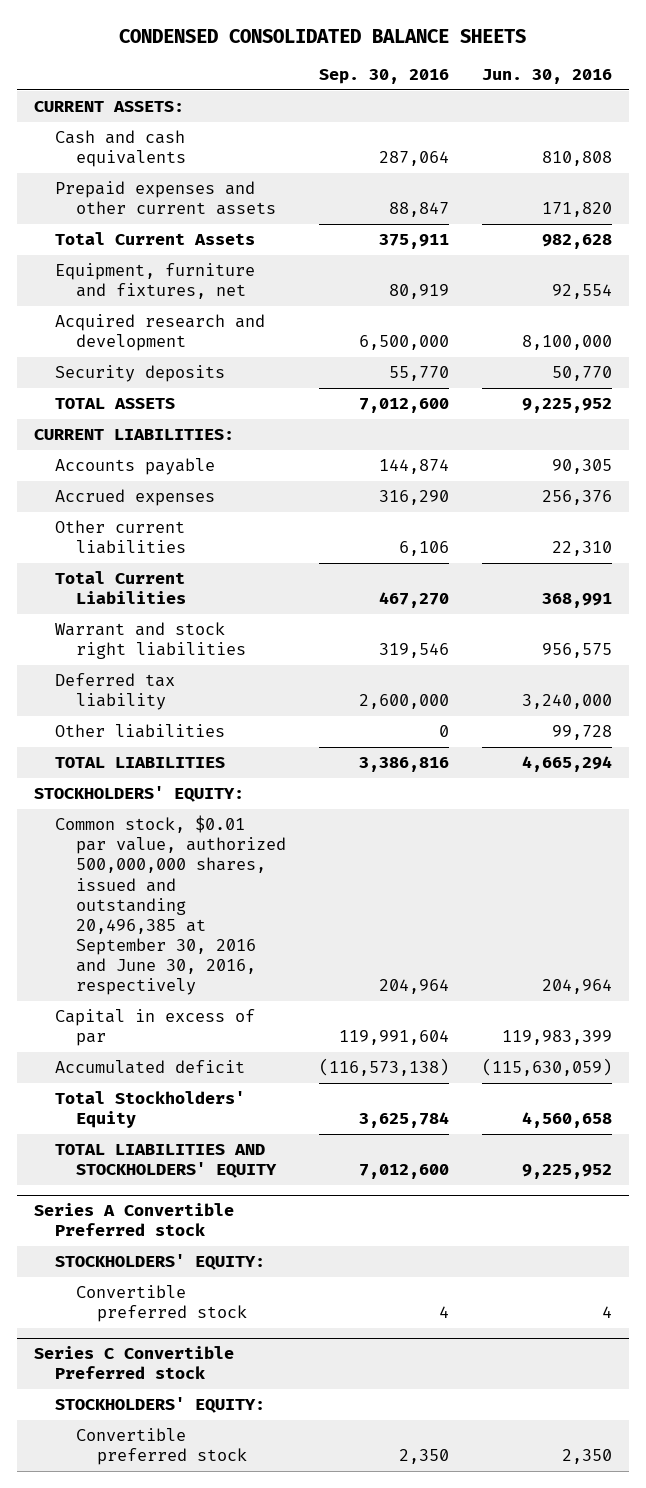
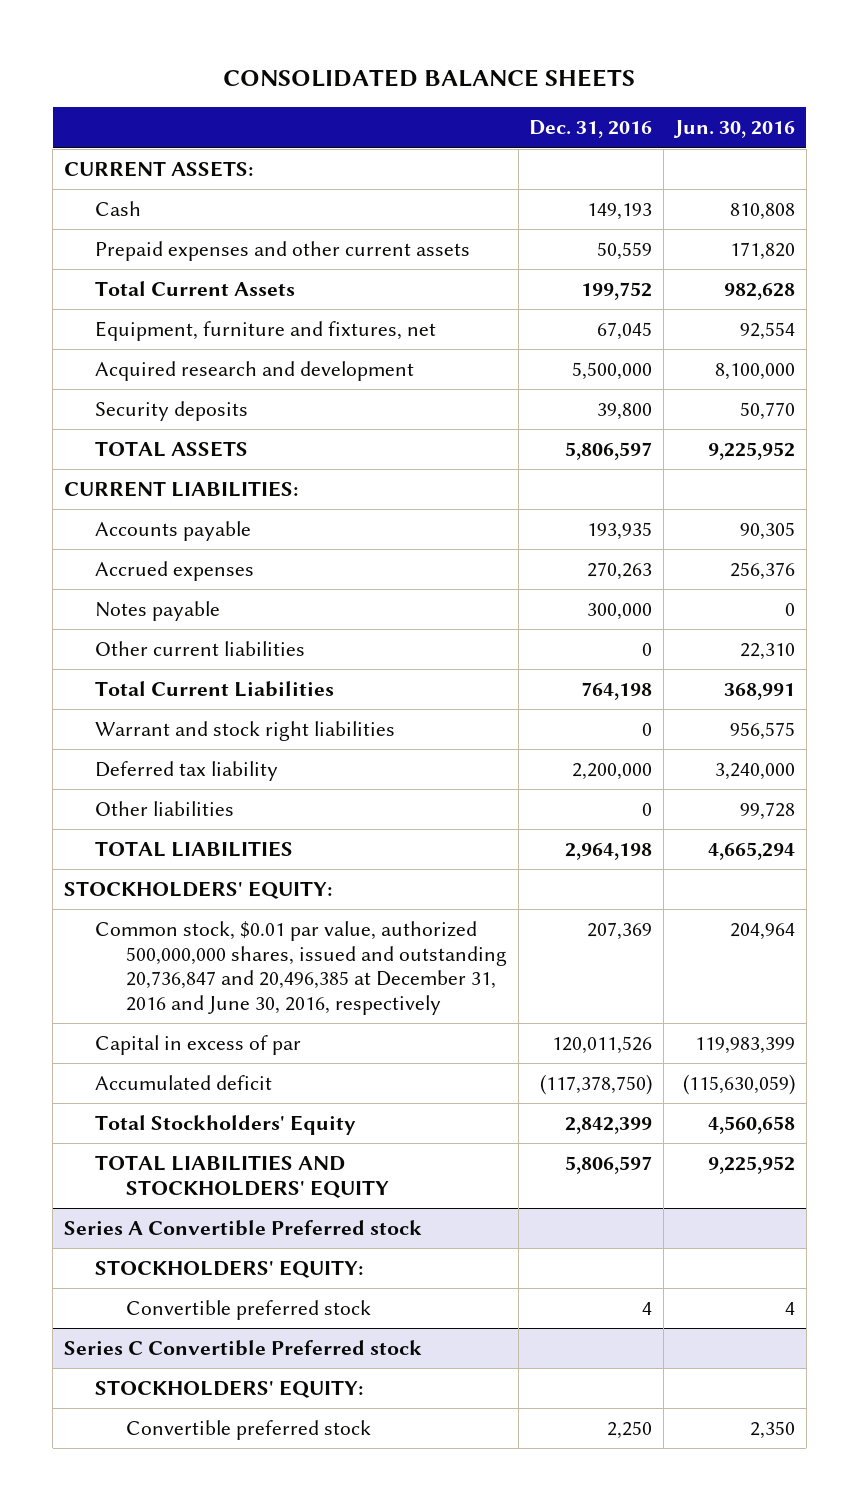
[119,28,527,43] CONDENSED CONSOLIDATED BALANCE SHEETS -> [223,68,636,87] CONSOLIDATED BALANCE SHEETS
[319,69,450,85] Sep. 30, 2016 -> none
none -> [529,120,653,139] Dec. 31, 2016
[54,130,186,168] Cash and cash equivalents -> [94,201,141,217] Cash
none -> [94,601,220,622] Notes payable
[54,815,286,996] Common stock, $0.01 par value, authorized 500,000,000 shares, issued and outstanding 20,496,385 at September 30, 2016 and June 30, 2016, respectively -> [94,921,507,1016] Common stock, $0.01 par value, authorized 500,000,000 shares, issued and outstanding 20,736,847 and 20,496,385 at December 31, 2016 and June 30, 2016, respectively

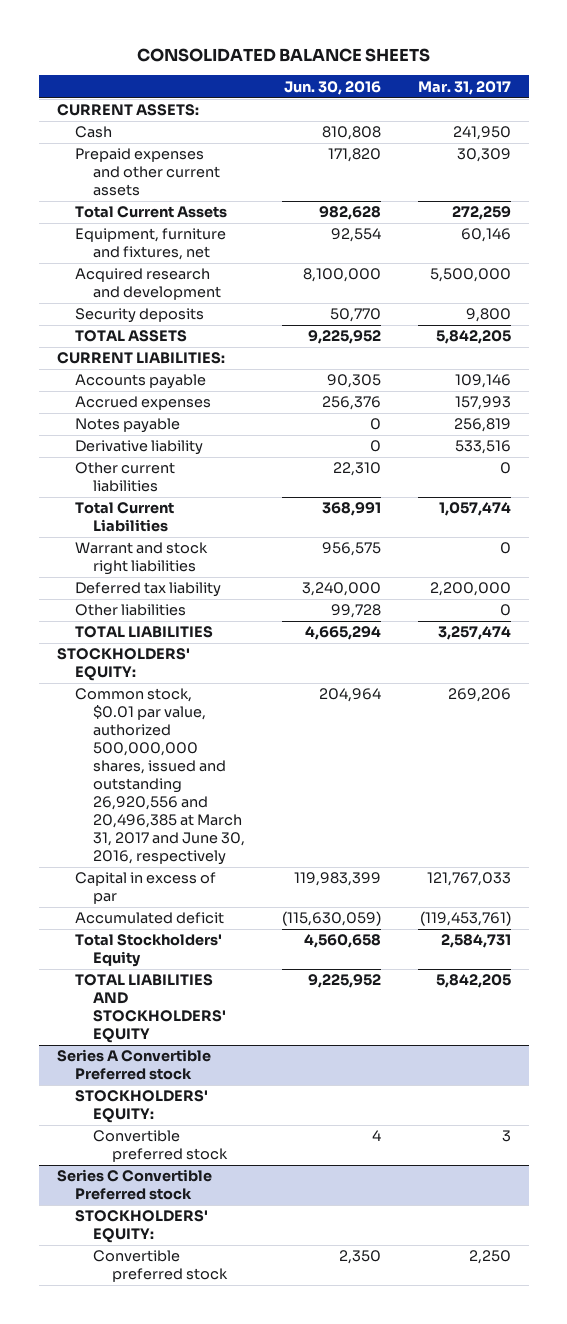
[529,120,653,139] Dec. 31, 2016 -> none
none -> [417,80,511,95] Mar. 31, 2017
none -> [75,440,204,456] Derivative liability
[94,921,507,1016] Common stock, $0.01 par value, authorized 500,000,000 shares, issued and outstanding 20,736,847 and 20,496,385 at December 31, 2016 and June 30, 2016, respectively -> [75,688,246,866] Common stock, $0.01 par value, authorized 500,000,000 shares, issued and outstanding 26,920,556 and 20,496,385 at March 31, 2017 and June 30, 2016, respectively

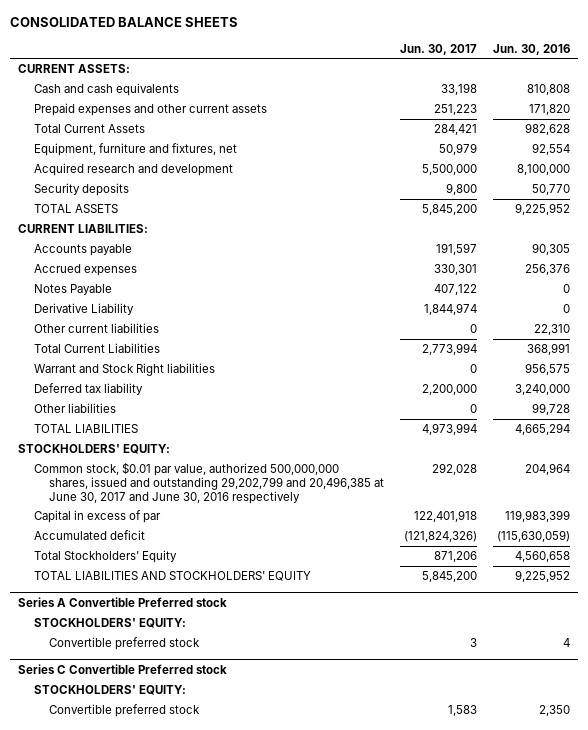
[417,80,511,95] Mar. 31, 2017 -> none
none -> [400,43,478,55] Jun. 30, 2017
[75,126,113,139] Cash -> [33,82,179,96] Cash and cash equivalents
[75,418,181,434] Notes payable -> [33,283,112,295] Notes Payable
[75,440,204,456] Derivative liability -> [33,302,134,315] Derivative Liability
[75,542,209,576] Warrant and stock right liabilities -> [33,362,215,376] Warrant and Stock Right liabilities
[75,688,246,866] Common stock, $0.01 par value, authorized 500,000,000 shares, issued and outstanding 26,920,556 and 20,496,385 at March 31, 2017 and June 30, 2016, respectively -> [33,461,385,504] Common stock, $0.01 par value, authorized 500,000,000 shares, issued and outstanding 29,202,799 and 20,496,385 at June 30, 2017 and June 30, 2016 respectively

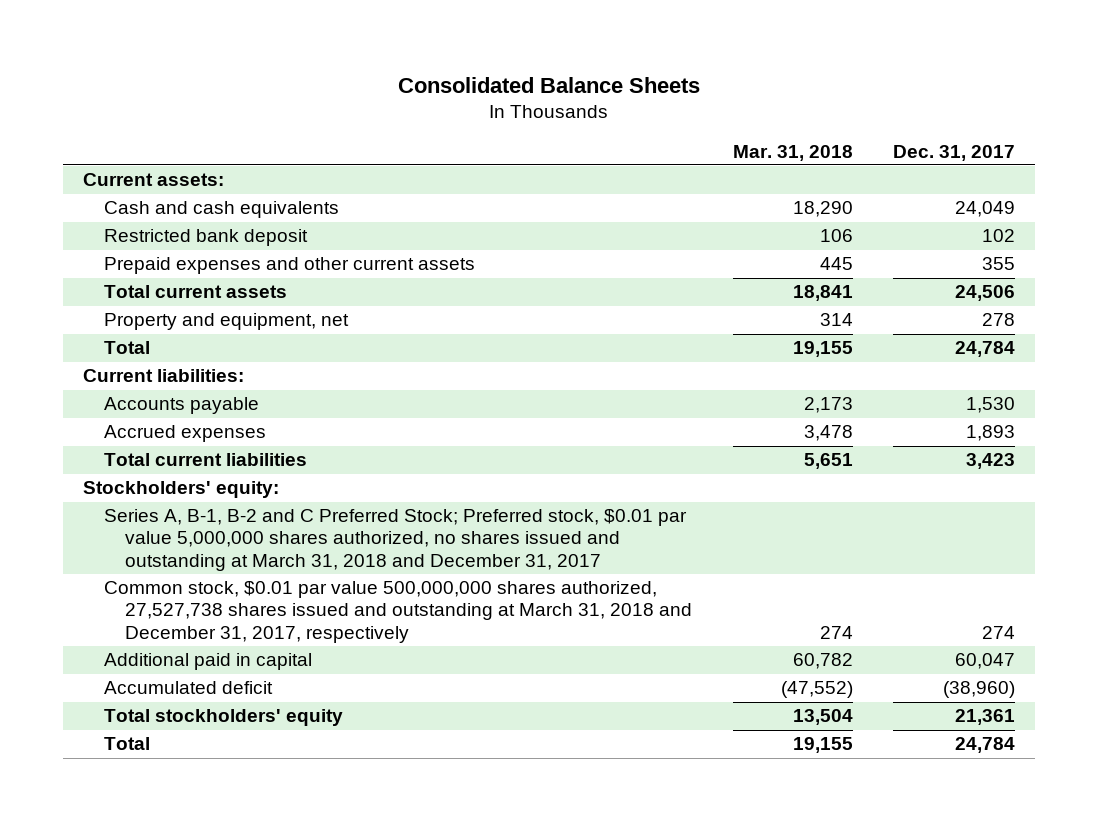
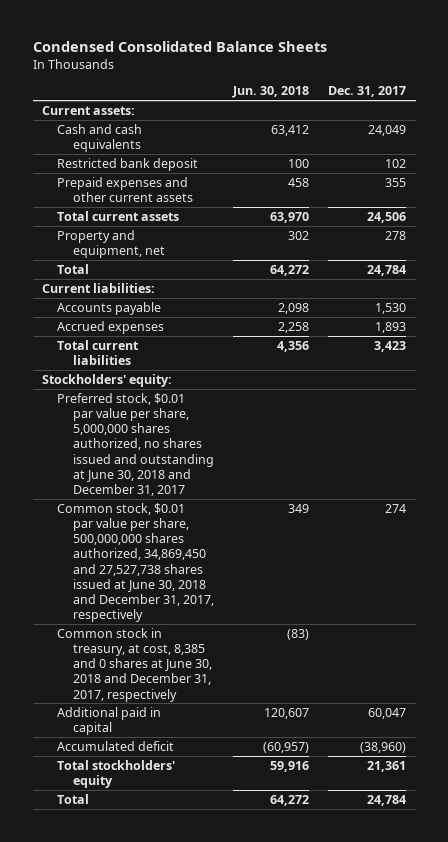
[398,76,701,93] Consolidated Balance Sheets -> [32,41,327,53] Condensed Consolidated Balance Sheets
[732,144,853,161] Mar. 31, 2018 -> none
none -> [231,86,309,99] Jun. 30, 2018
[104,509,688,571] Series A, B-1, B-2 and C Preferred Stock; Preferred stock, $0.01 par value 5,000,000 shares authorized, no shares issued and outstanding at March 31, 2018 and December 31, 2017 -> [57,392,214,496] Preferred stock, $0.01 par value per share, 5,000,000 shares authorized, no shares issued and outstanding at June 30, 2018 and December 31, 2017
[104,581,693,643] Common stock, $0.01 par value 500,000,000 shares authorized, 27,527,738 shares issued and outstanding at March 31, 2018 and December 31, 2017, respectively -> [57,502,214,622] Common stock, $0.01 par value per share, 500,000,000 shares authorized, 34,869,450 and 27,527,738 shares issued at June 30, 2018 and December 31, 2017, respectively
none -> [57,627,212,702] Common stock in treasury, at cost, 8,385 and 0 shares at June 30, 2018 and December 31, 2017, respectively

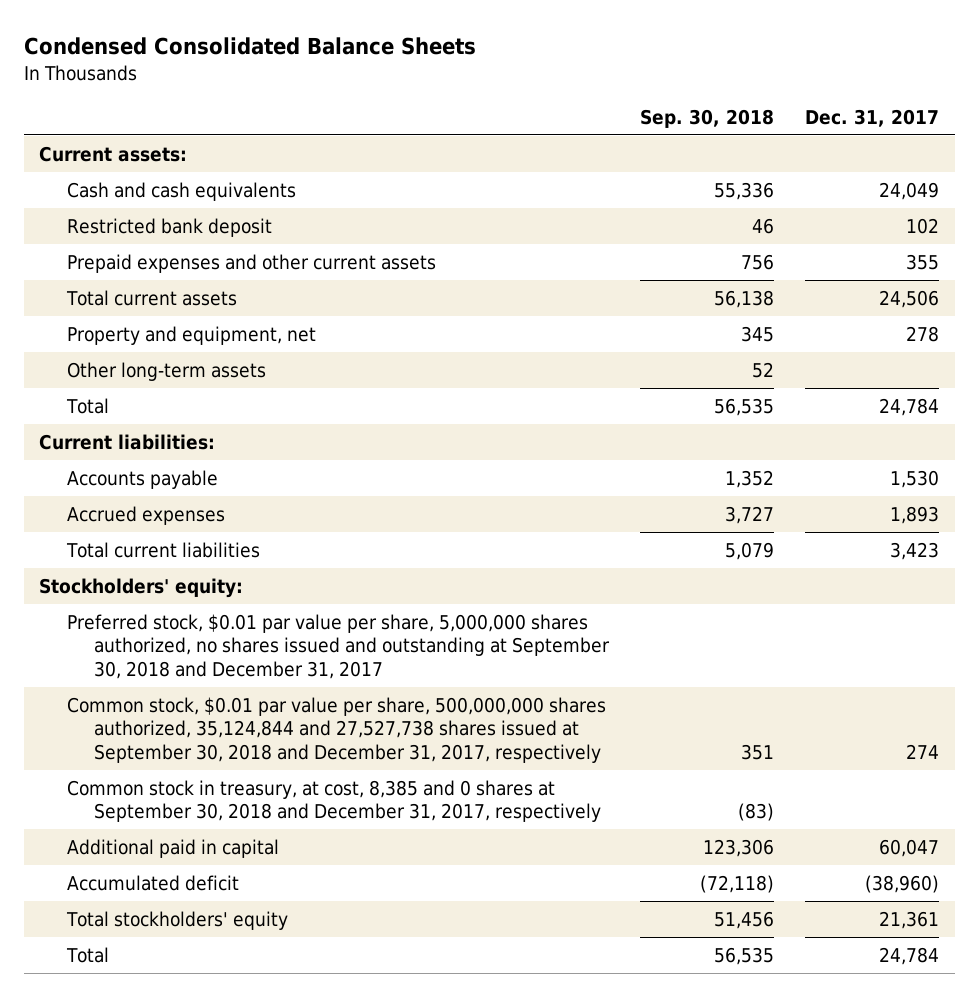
[231,86,309,99] Jun. 30, 2018 -> none
none -> [640,108,775,128] Sep. 30, 2018
none -> [66,361,266,381] Other long-term assets
[57,392,214,496] Preferred stock, $0.01 par value per share, 5,000,000 shares authorized, no shares issued and outstanding at June 30, 2018 and December 31, 2017 -> [66,613,611,679] Preferred stock, $0.01 par value per share, 5,000,000 shares authorized, no shares issued and outstanding at September 30, 2018 and December 31, 2017
[57,502,214,622] Common stock, $0.01 par value per share, 500,000,000 shares authorized, 34,869,450 and 27,527,738 shares issued at June 30, 2018 and December 31, 2017, respectively -> [66,696,606,763] Common stock, $0.01 par value per share, 500,000,000 shares authorized, 35,124,844 and 27,527,738 shares issued at September 30, 2018 and December 31, 2017, respectively
[57,627,212,702] Common stock in treasury, at cost, 8,385 and 0 shares at June 30, 2018 and December 31, 2017, respectively -> [66,779,602,823] Common stock in treasury, at cost, 8,385 and 0 shares at September 30, 2018 and December 31, 2017, respectively

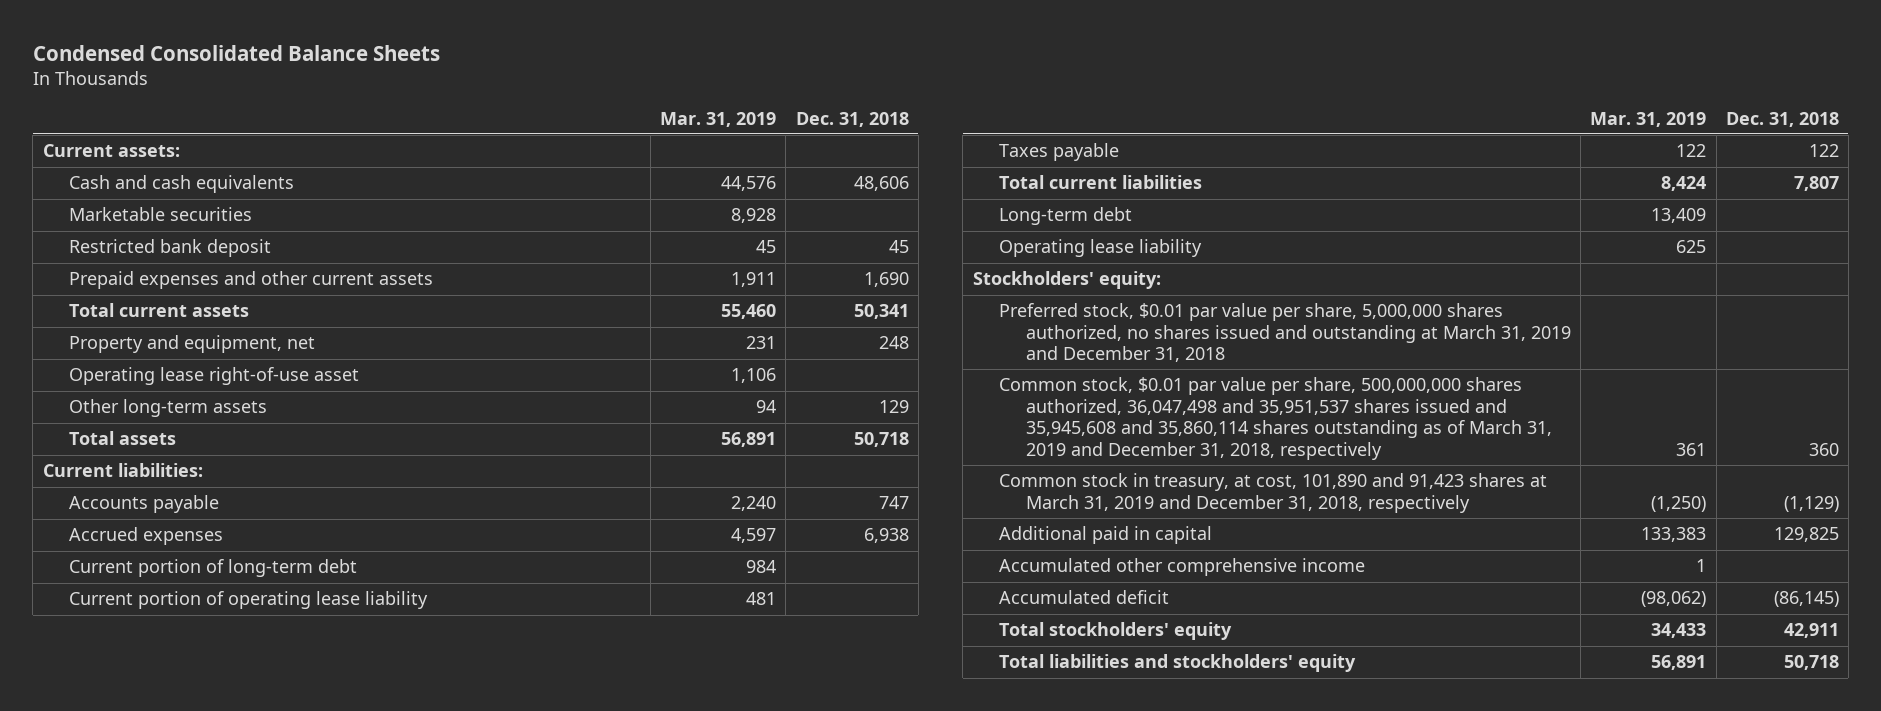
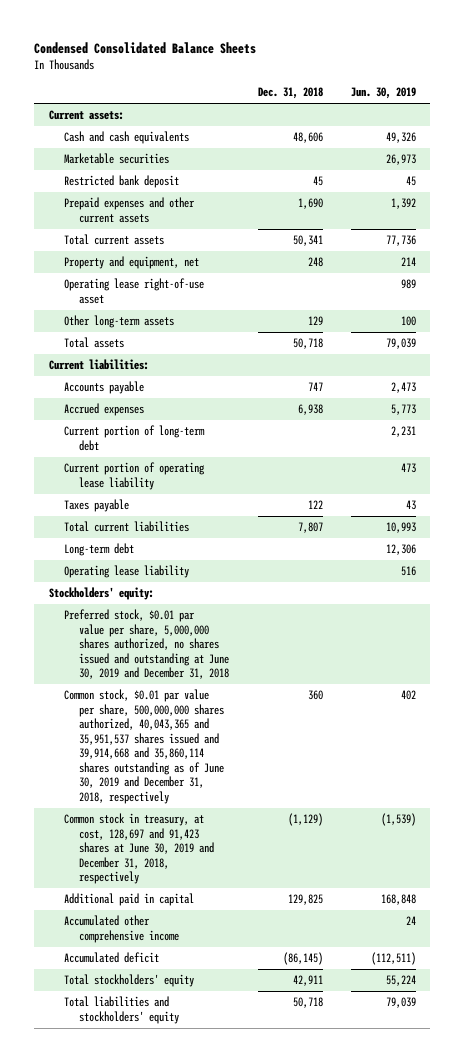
[660,111,777,127] Mar. 31, 2019 -> none
none -> [351,87,417,100] Jun. 30, 2019
[999,303,1572,363] Preferred stock, $0.01 par value per share, 5,000,000 shares authorized, no shares issued and outstanding at March 31, 2019 and December 31, 2018 -> [63,609,230,680] Preferred stock, $0.01 par value per share, 5,000,000 shares authorized, no shares issued and outstanding at June 30, 2019 and December 31, 2018
[999,377,1553,460] Common stock, $0.01 par value per share, 500,000,000 shares authorized, 36,047,498 and 35,951,537 shares issued and 35,945,608 and 35,860,114 shares outstanding as of March 31, 2019 and December 31, 2018, respectively -> [63,689,225,804] Common stock, $0.01 par value per share, 500,000,000 shares authorized, 40,043,365 and 35,951,537 shares issued and 39,914,668 and 35,860,114 shares outstanding as of June 30, 2019 and December 31, 2018, respectively
[999,473,1548,513] Common stock in treasury, at cost, 101,890 and 91,423 shares at March 31, 2019 and December 31, 2018, respectively -> [63,813,215,885] Common stock in treasury, at cost, 128,697 and 91,423 shares at June 30, 2019 and December 31, 2018, respectively

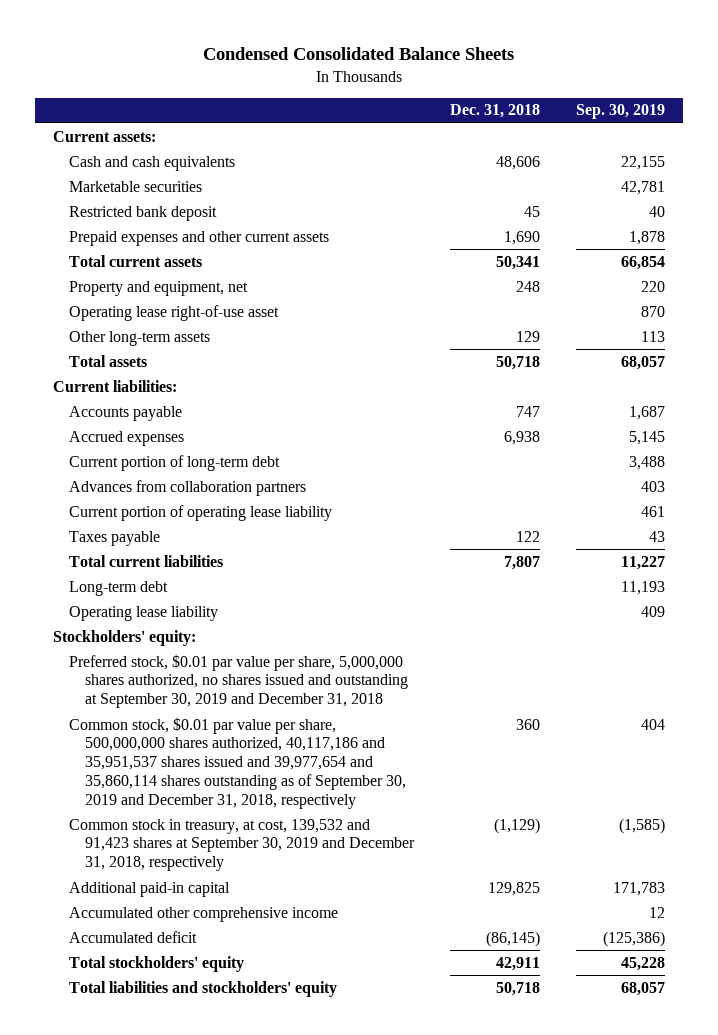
[351,87,417,100] Jun. 30, 2019 -> none
none -> [575,104,665,120] Sep. 30, 2019
none -> [69,479,307,496] Advances from collaboration partners
[63,609,230,680] Preferred stock, $0.01 par value per share, 5,000,000 shares authorized, no shares issued and outstanding at June 30, 2019 and December 31, 2018 -> [69,653,409,709] Preferred stock, $0.01 par value per share, 5,000,000 shares authorized, no shares issued and outstanding at September 30, 2019 and December 31, 2018
[63,689,225,804] Common stock, $0.01 par value per share, 500,000,000 shares authorized, 40,043,365 and 35,951,537 shares issued and 39,914,668 and 35,860,114 shares outstanding as of June 30, 2019 and December 31, 2018, respectively -> [69,716,407,809] Common stock, $0.01 par value per share, 500,000,000 shares authorized, 40,117,186 and 35,951,537 shares issued and 39,977,654 and 35,860,114 shares outstanding as of September 30, 2019 and December 31, 2018, respectively
[63,813,215,885] Common stock in treasury, at cost, 128,697 and 91,423 shares at June 30, 2019 and December 31, 2018, respectively -> [69,818,416,872] Common stock in treasury, at cost, 139,532 and 91,423 shares at September 30, 2019 and December 31, 2018, respectively
[63,893,194,907] Additional paid in capital -> [69,881,231,897] Additional paid-in capital

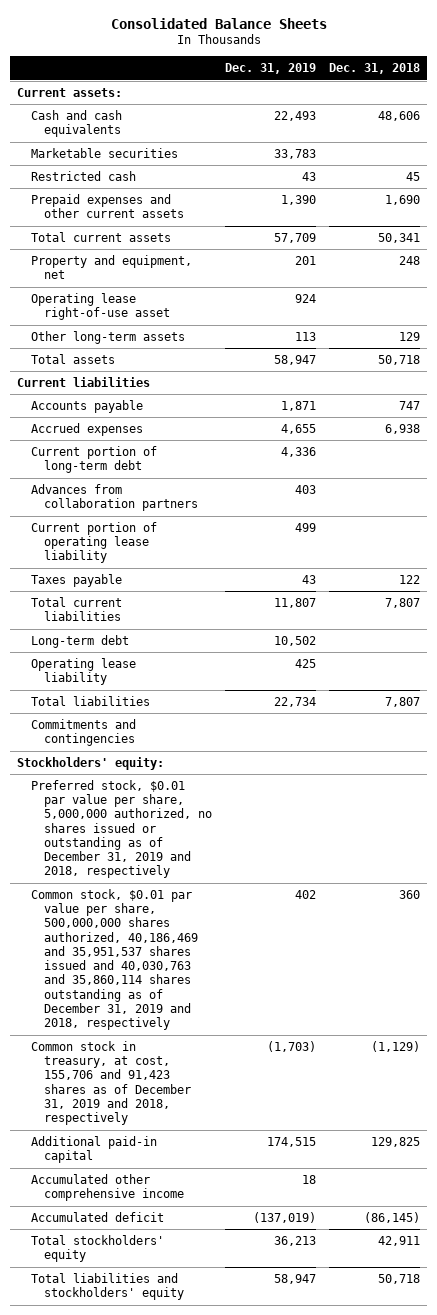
[202,47,514,61] Condensed Consolidated Balance Sheets -> [110,17,327,29] Consolidated Balance Sheets
[575,104,665,120] Sep. 30, 2019 -> none
none -> [225,63,317,75] Dec. 31, 2019
[69,205,218,221] Restricted bank deposit -> [30,171,136,182] Restricted cash
[53,379,178,392] Current liabilities: -> [16,377,150,388] Current liabilities
none -> [30,696,150,707] Total liabilities
none -> [30,719,136,747] Commitments and contingencies
[69,653,409,709] Preferred stock, $0.01 par value per share, 5,000,000 shares authorized, no shares issued and outstanding at September 30, 2019 and December 31, 2018 -> [30,780,213,879] Preferred stock, $0.01 par value per share, 5,000,000 authorized, no shares issued or outstanding as of December 31, 2019 and 2018, respectively
[69,716,407,809] Common stock, $0.01 par value per share, 500,000,000 shares authorized, 40,117,186 and 35,951,537 shares issued and 39,977,654 and 35,860,114 shares outstanding as of September 30, 2019 and December 31, 2018, respectively -> [30,889,199,1031] Common stock, $0.01 par value per share, 500,000,000 shares authorized, 40,186,469 and 35,951,537 shares issued and 40,030,763 and 35,860,114 shares outstanding as of December 31, 2019 and 2018, respectively
[69,818,416,872] Common stock in treasury, at cost, 139,532 and 91,423 shares at September 30, 2019 and December 31, 2018, respectively -> [30,1041,192,1126] Common stock in treasury, at cost, 155,706 and 91,423 shares as of December 31, 2019 and 2018, respectively

